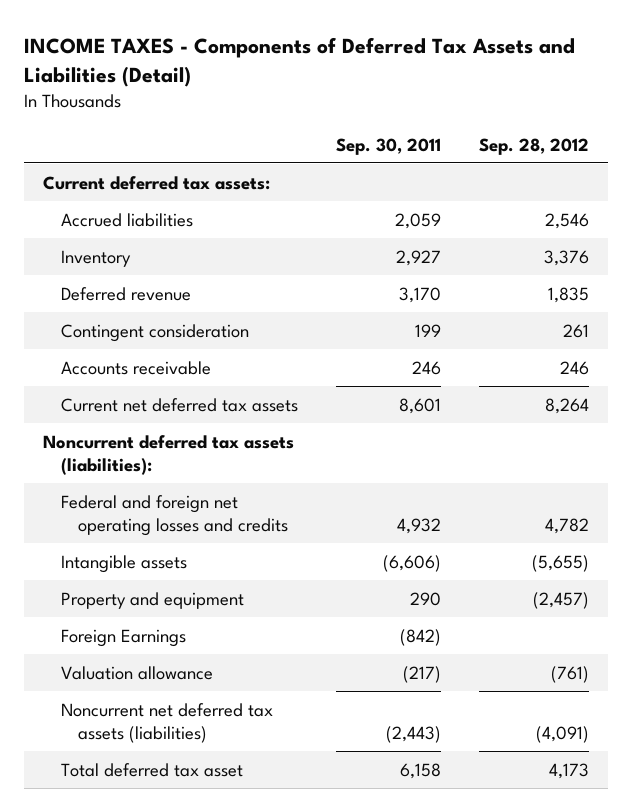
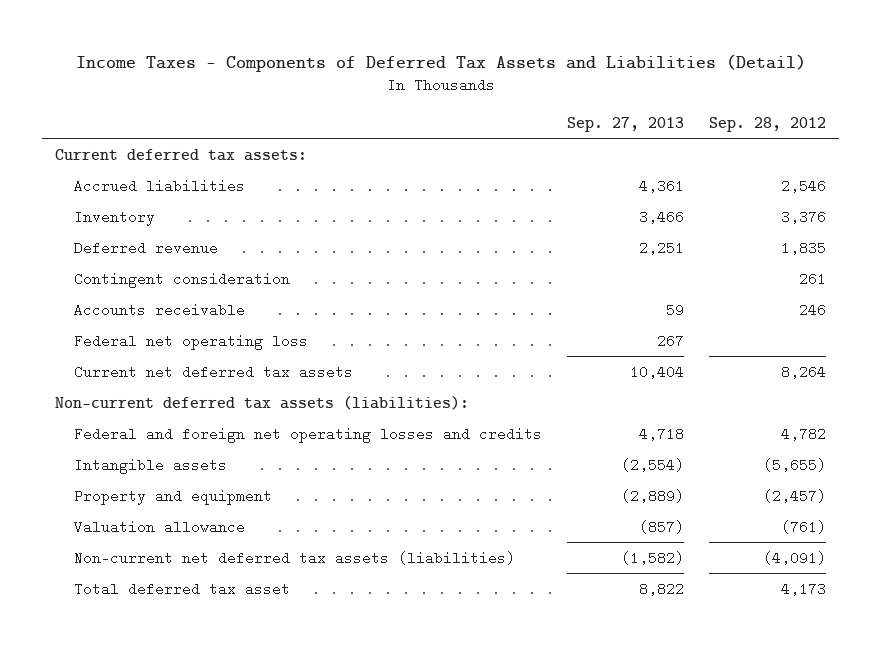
[24,37,576,88] INCOME TAXES - Components of Deferred Tax Assets and Liabilities (Detail) -> [75,54,806,73] Income Taxes - Components of Deferred Tax Assets and Liabilities (Detail)
[335,137,441,155] Sep. 30, 2011 -> none
none -> [567,116,685,132] Sep. 27, 2013
none -> [73,333,308,350] Federal net operating loss
[43,434,295,475] Noncurrent deferred tax assets (liabilities): -> [55,395,470,410] Non-current deferred tax assets (liabilities):
[60,628,186,647] Foreign Earnings -> none
[60,702,273,743] Noncurrent net deferred tax assets (liabilities) -> [73,550,515,565] Non-current net deferred tax assets (liabilities)

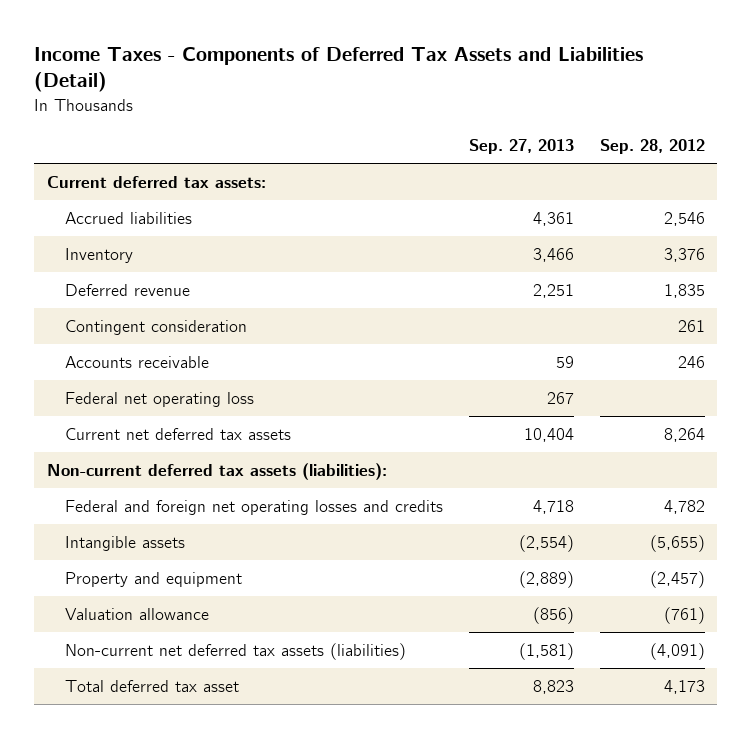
[639,519,685,534] (857) -> [532,606,574,624] (856)
[621,550,685,565] (1,582) -> [518,642,574,660] (1,581)
[639,581,685,596] 8,822 -> [532,679,574,694] 8,823

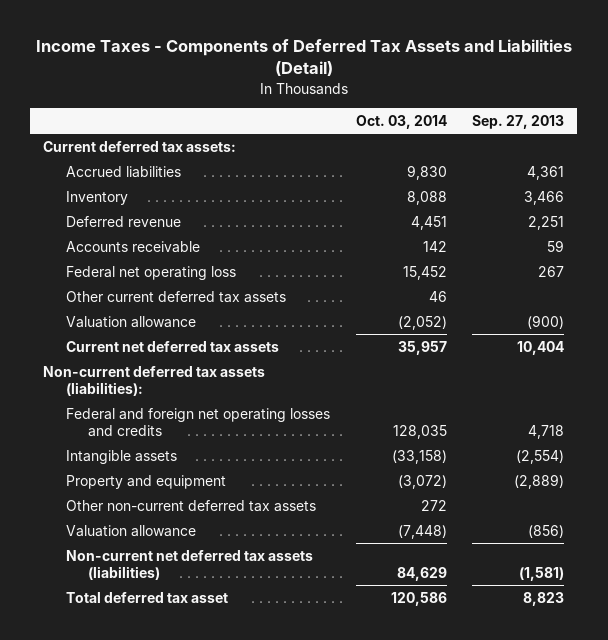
[599,139,705,155] Sep. 28, 2012 -> none
none -> [355,114,447,129] Oct. 03, 2014
[65,319,248,335] Contingent consideration -> none
none -> [65,290,286,303] Other current deferred tax assets
none -> [65,315,196,328] Valuation allowance
none -> [65,499,316,512] Other non-current deferred tax assets

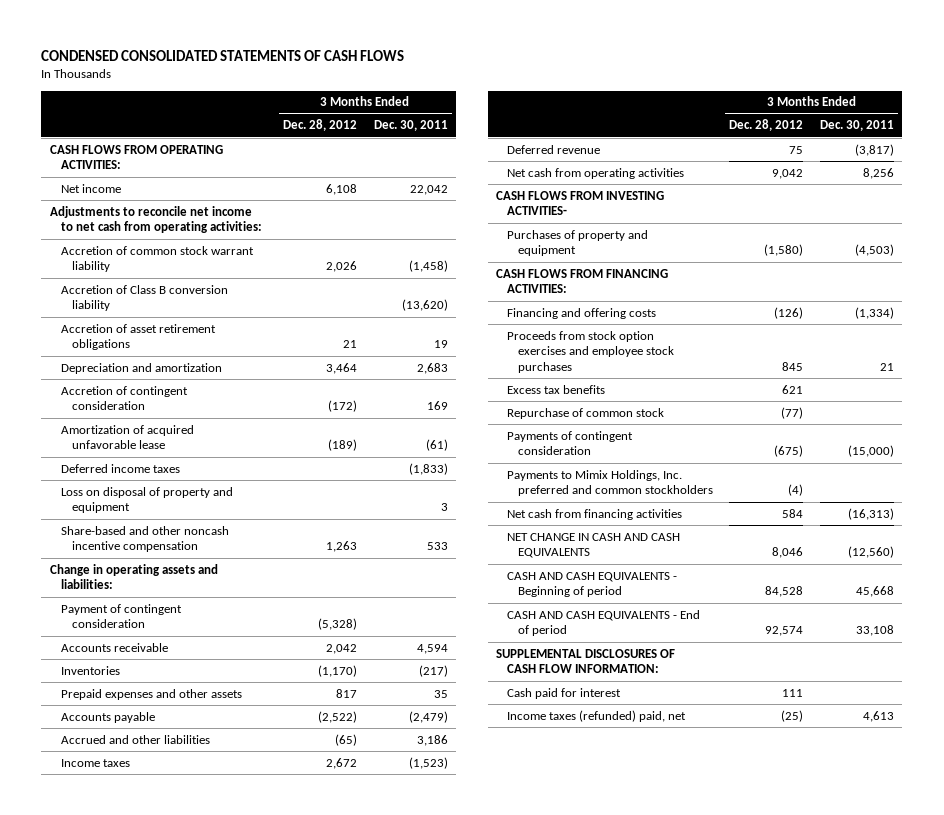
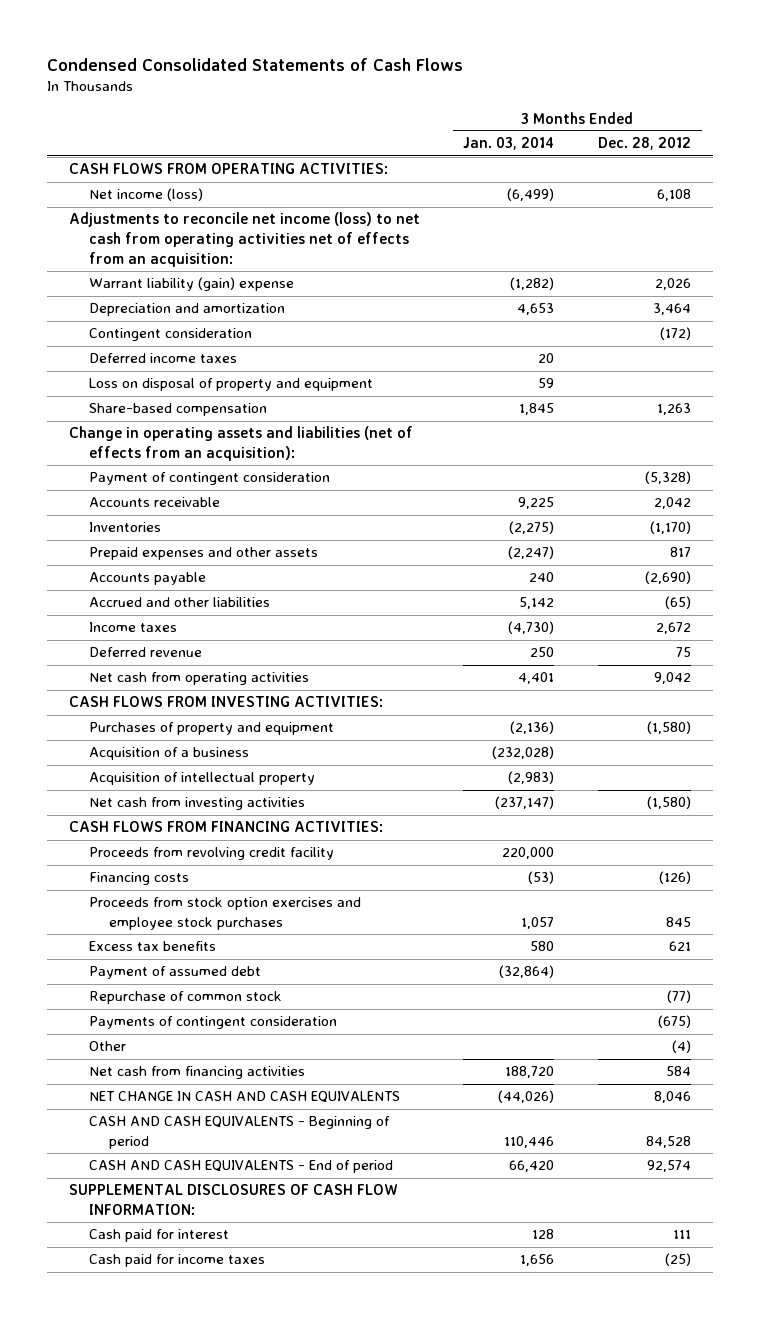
[41,49,405,61] CONDENSED CONSOLIDATED STATEMENTS OF CASH FLOWS -> [47,57,464,71] Condensed Consolidated Statements of Cash Flows
[373,120,448,132] Dec. 30, 2011 -> none
none -> [463,137,555,151] Jan. 03, 2014
[60,284,228,312] Accretion of Class B conversion liability -> none
[60,323,216,351] Accretion of asset retirement obligations -> none
[60,183,121,193] Net income -> [88,188,203,202] Net income (loss)
[49,205,262,234] Adjustments to reconcile net income to net cash from operating activities: -> [69,212,421,267] Adjustments to reconcile net income (loss) to net cash from operating activities net of effects from an acquisition:
[60,245,254,273] Accretion of common stock warrant liability -> [88,277,294,292] Warrant liability (gain) expense
[60,424,194,450] Amortization of acquired unfavorable lease -> none
[60,385,188,411] Accretion of contingent consideration -> [88,328,252,342] Contingent consideration
[60,525,229,553] Share-based and other noncash incentive compensation -> [88,403,267,417] Share-based compensation
[49,563,218,590] Change in operating assets and liabilities: -> [69,426,414,462] Change in operating assets and liabilities (net of effects from an acquisition):
[318,710,358,723] (2,522) -> [644,571,691,585] (2,690)
[495,190,664,216] CASH FLOWS FROM INVESTING ACTIVITIES- -> [69,696,384,708] CASH FLOWS FROM INVESTING ACTIVITIES:
none -> [88,747,249,761] Acquisition of a business
none -> [88,772,315,786] Acquisition of intellectual property
none -> [88,797,305,811] Net cash from investing activities
none -> [88,847,334,861] Proceeds from revolving credit facility
[506,307,656,319] Financing and offering costs -> [88,872,189,886] Financing costs
none -> [88,966,261,980] Payment of assumed debt
[506,469,713,497] Payments to Mimix Holdings, Inc. preferred and common stockholders -> none
none -> [88,1041,126,1052] Other
[506,709,686,722] Income taxes (refunded) paid, net -> [88,1254,265,1268] Cash paid for income taxes

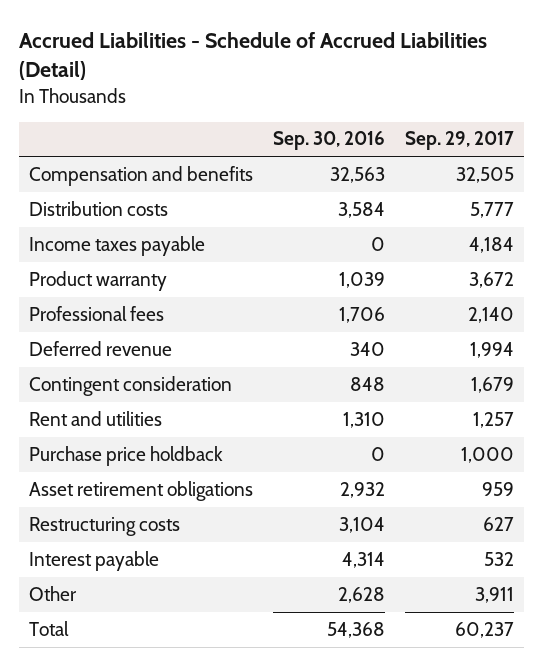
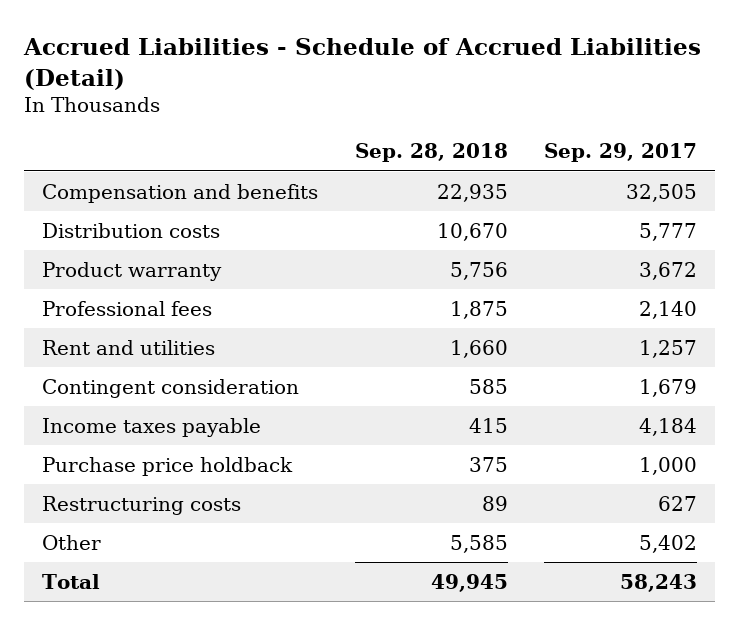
[272,131,385,151] Sep. 30, 2016 -> none
none -> [354,143,508,163] Sep. 28, 2018
[29,340,173,356] Deferred revenue -> none
[29,375,233,396] Contingent consideration -> [42,378,300,398] Contingent consideration
[29,235,206,256] Income taxes payable -> [42,417,262,437] Income taxes payable
[29,480,254,501] Asset retirement obligations -> none
[29,550,160,571] Interest payable -> none
[474,586,514,603] 3,911 -> [638,534,697,553] 5,402
[454,621,514,638] 60,237 -> [619,573,697,592] 58,243

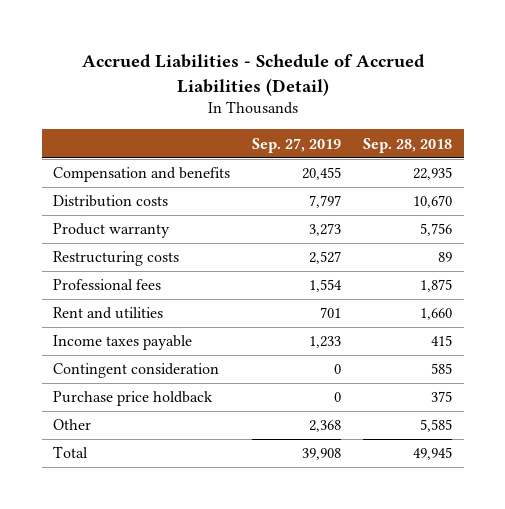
[543,143,697,163] Sep. 29, 2017 -> none
none -> [252,137,342,153] Sep. 27, 2019
[42,495,242,515] Restructuring costs -> [52,251,179,267] Restructuring costs
[42,378,300,398] Contingent consideration -> [52,363,219,379] Contingent consideration

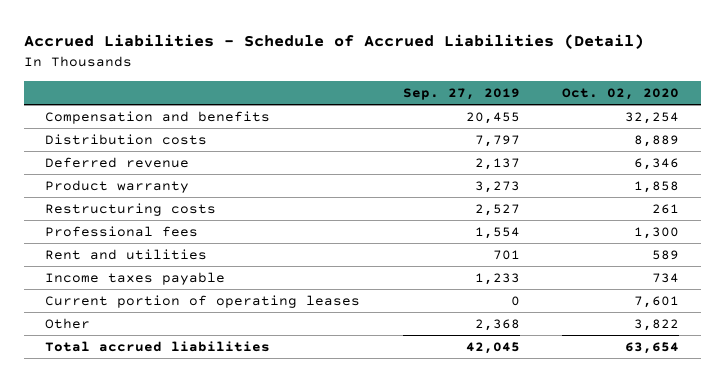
[363,137,453,153] Sep. 28, 2018 -> none
none -> [562,87,680,100] Oct. 02, 2020
none -> [44,156,189,168] Deferred revenue
[52,363,219,379] Contingent consideration -> none
[52,391,213,407] Purchase price holdback -> none
none -> [44,294,360,308] Current portion of operating leases
[52,446,88,459] Total -> [44,340,270,352] Total accrued liabilities
[302,448,342,461] 39,908 -> [465,341,520,354] 42,045

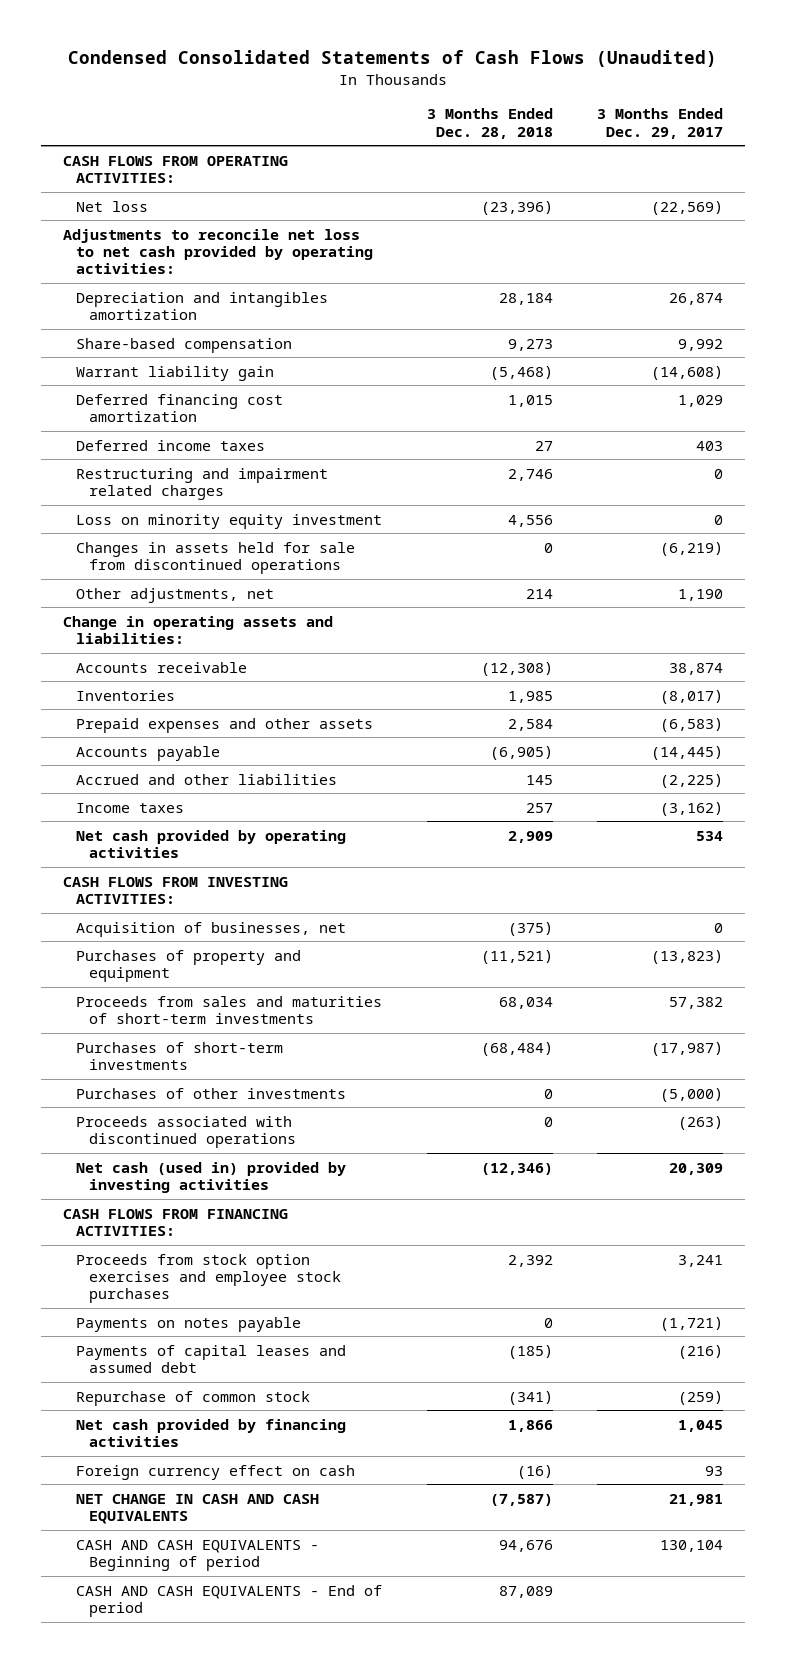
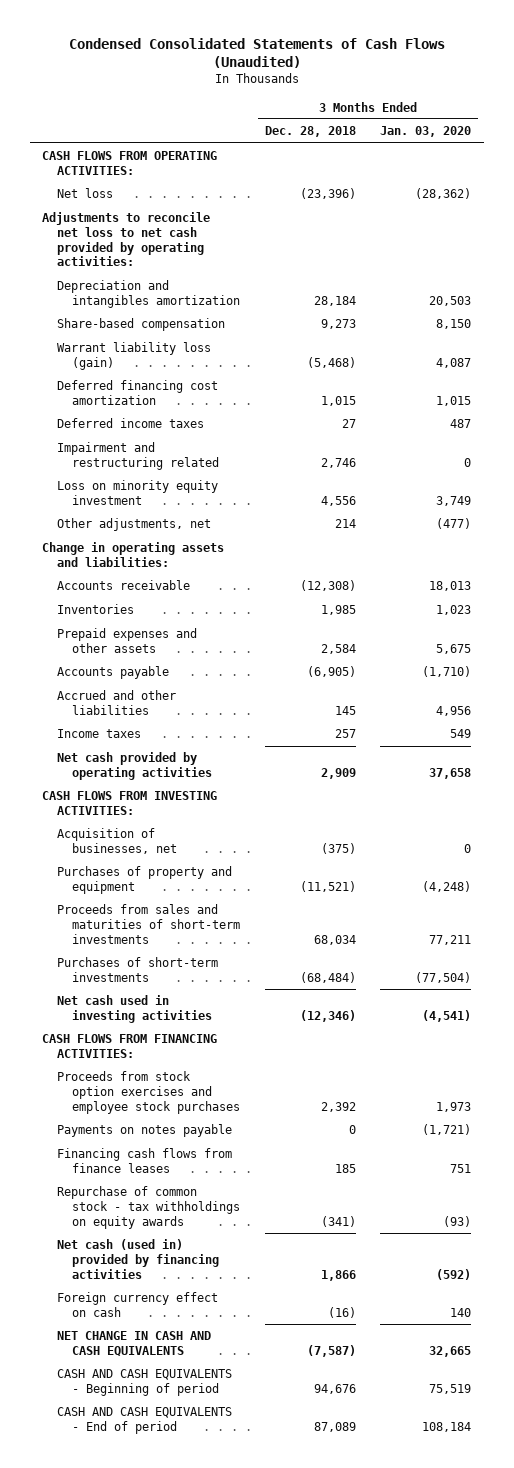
[597,108,724,139] 3 Months Ended Dec. 29, 2017 -> none
none -> [380,126,472,138] Jan. 03, 2020
[76,365,275,381] Warrant liability gain -> [57,342,212,370] Warrant liability loss (gain)
[76,467,329,500] Restructuring and impairment related charges -> [57,442,219,470] Impairment and restructuring related
[76,541,356,574] Changes in assets held for sale from discontinued operations -> none
[76,1087,347,1099] Purchases of other investments -> none
[76,1115,297,1148] Proceeds associated with discontinued operations -> none
[76,1161,347,1193] Net cash (used in) provided by investing activities -> [57,995,212,1023] Net cash used in investing activities
[76,1344,347,1373] Payments of capital leases and assumed debt -> none
none -> [57,1148,233,1173] Financing cash flows from finance leases
[76,1390,311,1406] Repurchase of common stock -> [57,1186,240,1229] Repurchase of common stock - tax withholdings on equity awards
[76,1418,347,1447] Net cash provided by financing activities -> [57,1239,219,1279] Net cash (used in) provided by financing activities

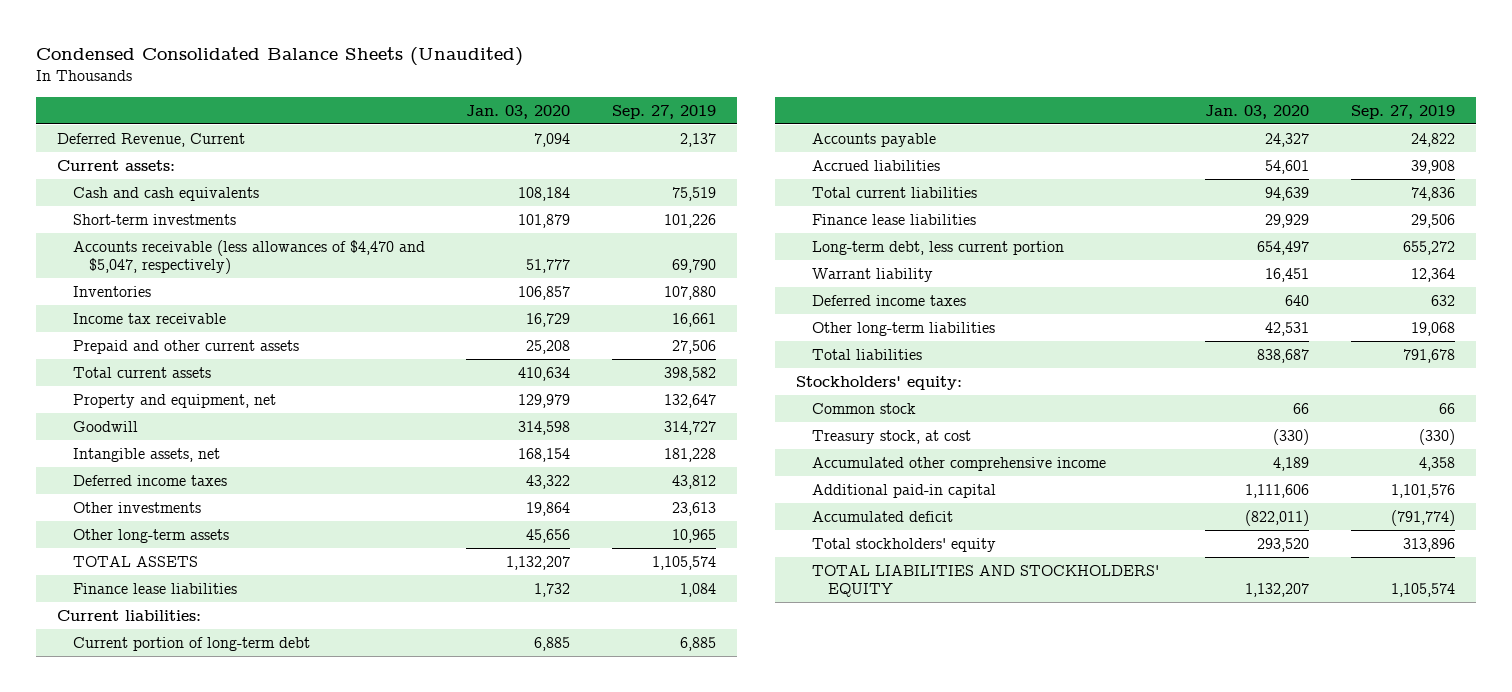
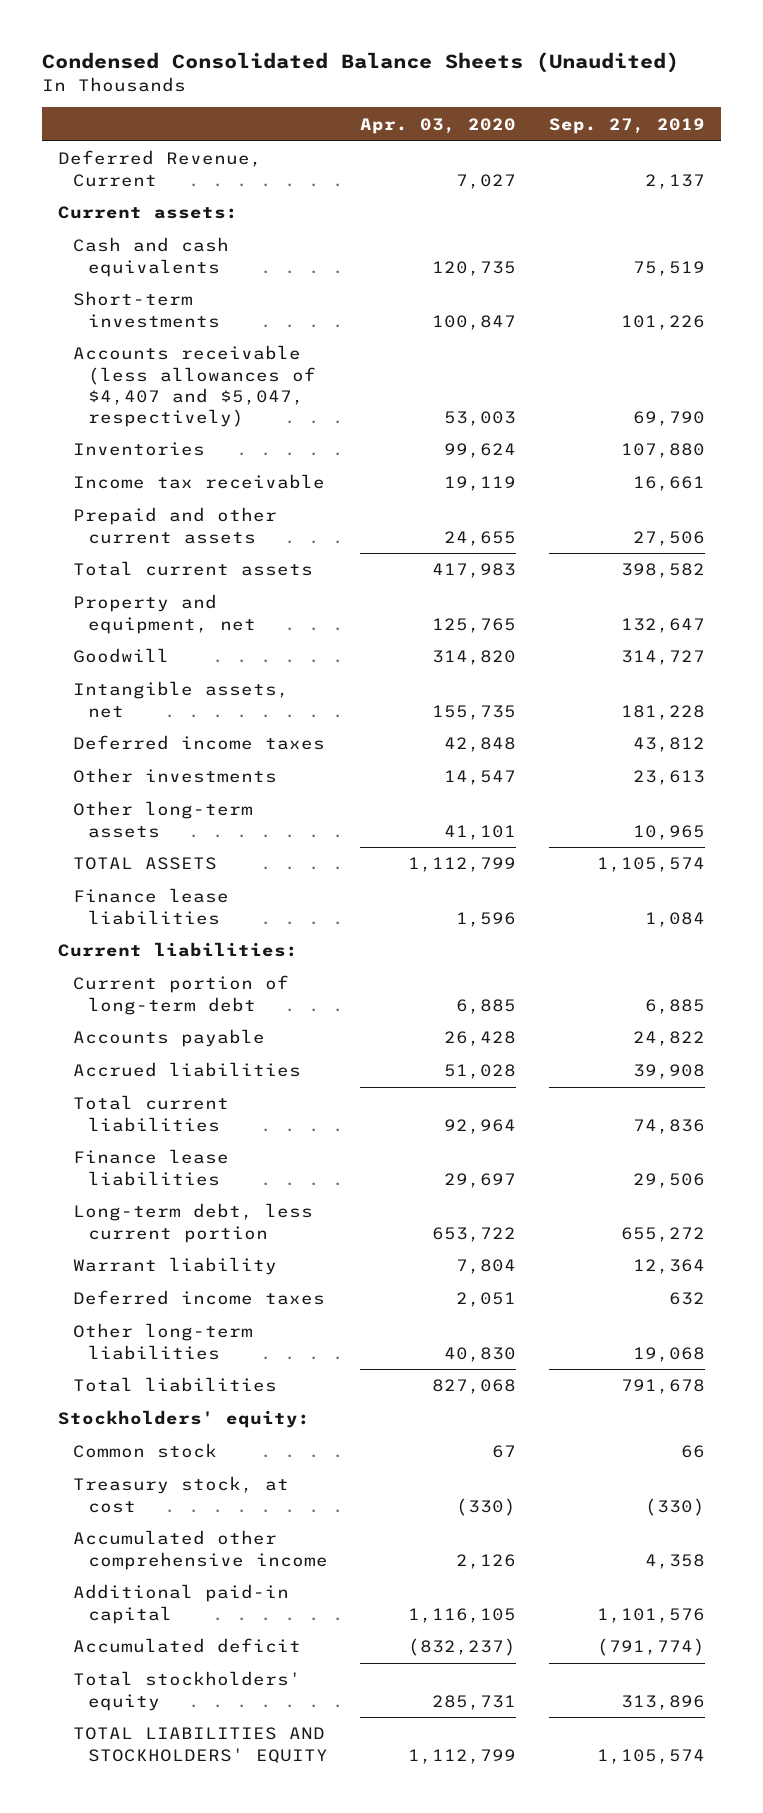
[466,104,571,119] Jan. 03, 2020 -> none
none -> [360,117,517,134] Apr. 03, 2020
[72,239,425,275] Accounts receivable (less allowances of $4,470 and $5,047, respectively) -> [73,345,316,427] Accounts receivable (less allowances of $4,407 and $5,047, respectively)

